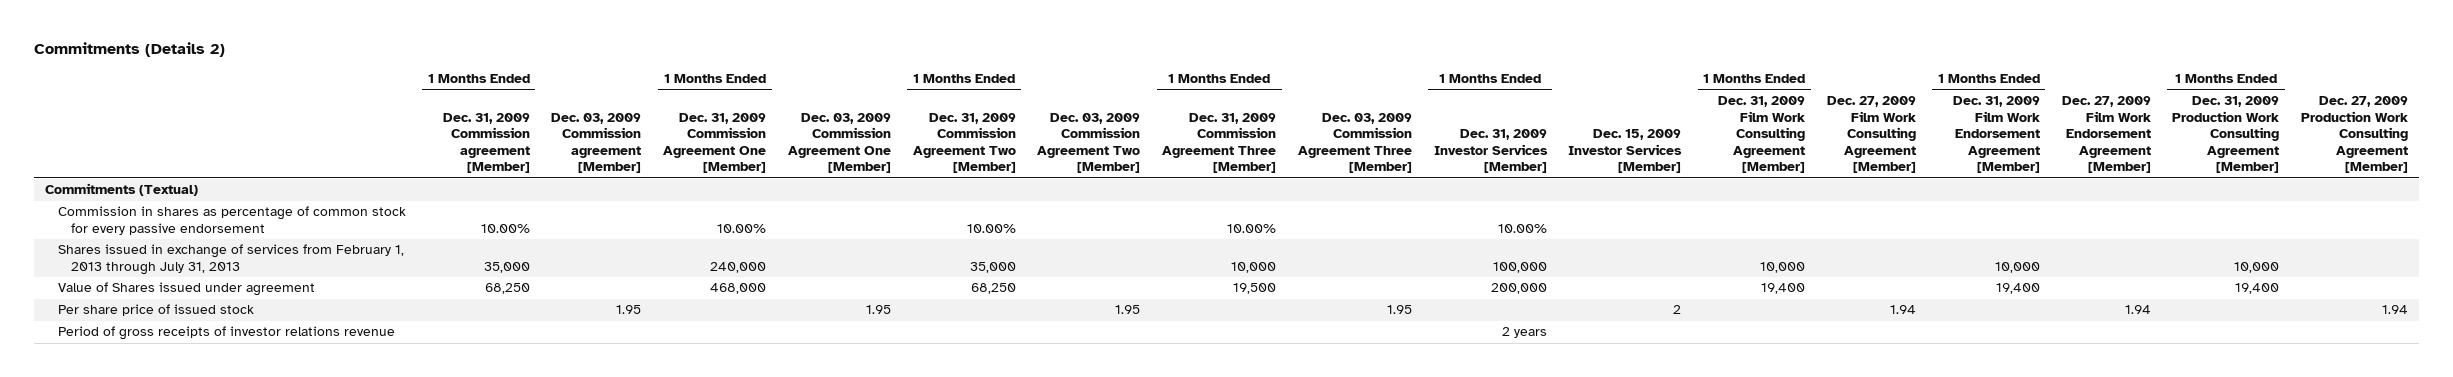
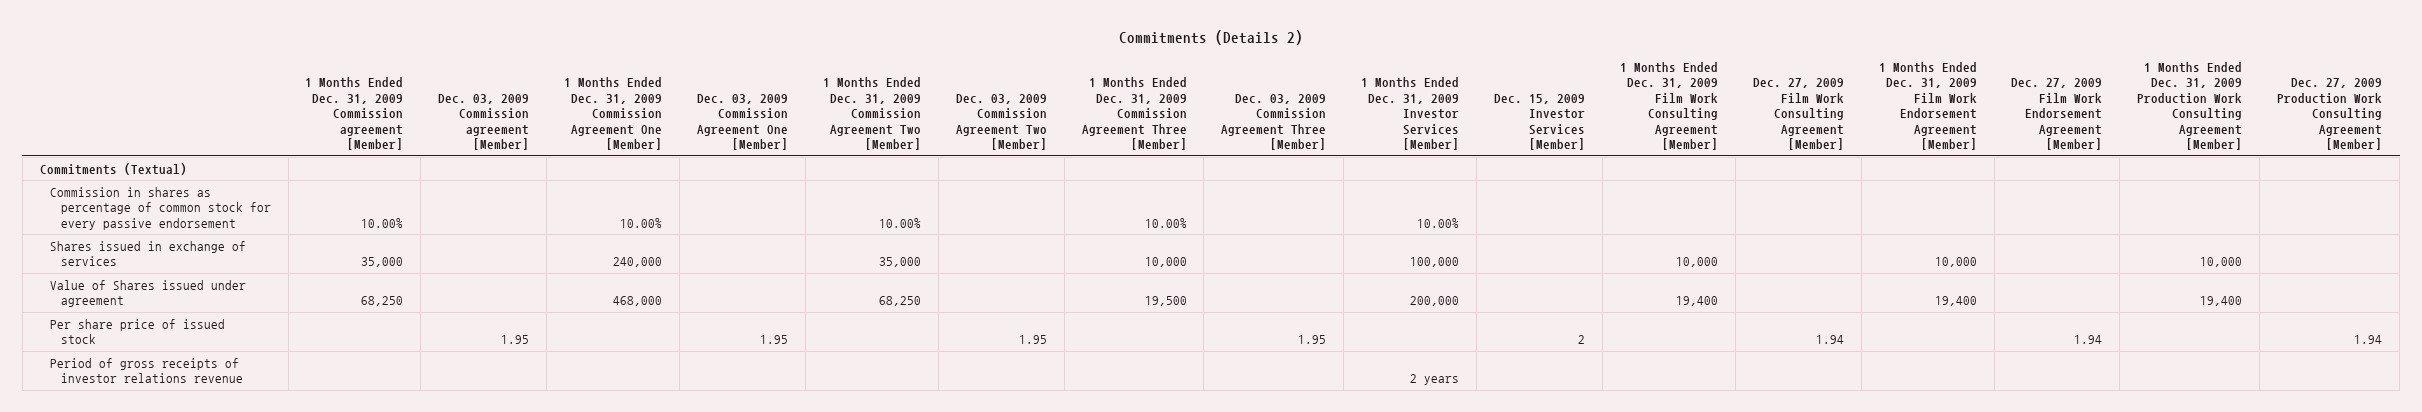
[57,244,404,275] Shares issued in exchange of services from February 1, 2013 through July 31, 2013 -> [50,240,247,267] Shares issued in exchange of services

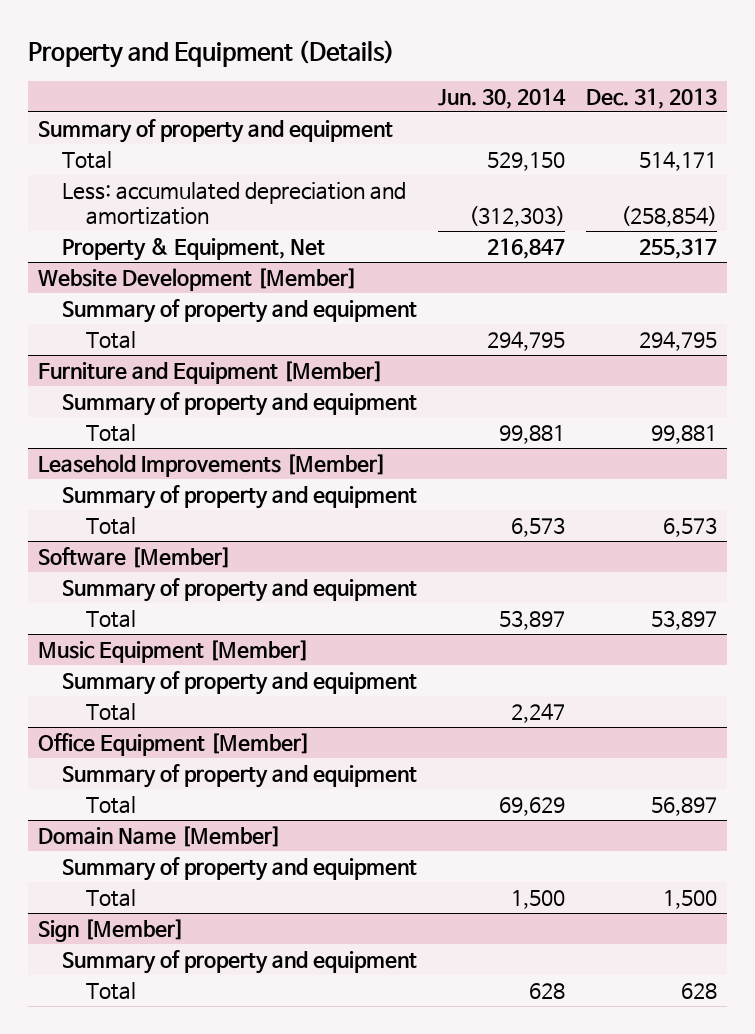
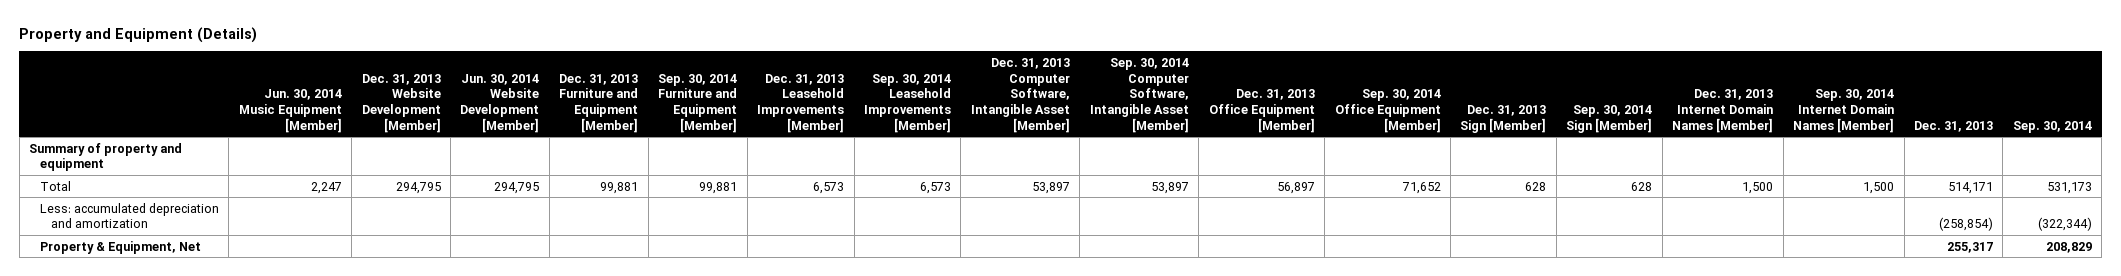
[438,87,567,109] Jun. 30, 2014 -> none
none -> [238,89,342,133] Jun. 30, 2014 Music Equipment [Member]
none -> [361,73,441,133] Dec. 31, 2013 Website Development [Member]
none -> [460,73,540,133] Jun. 30, 2014 Website Development [Member]
none -> [559,73,639,133] Dec. 31, 2013 Furniture and Equipment [Member]
none -> [658,73,738,133] Sep. 30, 2014 Furniture and Equipment [Member]
none -> [757,73,845,133] Dec. 31, 2013 Leasehold Improvements [Member]
none -> [864,73,952,133] Sep. 30, 2014 Leasehold Improvements [Member]
none -> [970,57,1070,133] Dec. 31, 2013 Computer Software, Intangible Asset [Member]
none -> [1089,57,1189,133] Sep. 30, 2014 Computer Software, Intangible Asset [Member]
none -> [1208,89,1315,133] Dec. 31, 2013 Office Equipment [Member]
none -> [1334,89,1441,133] Sep. 30, 2014 Office Equipment [Member]
none -> [1460,104,1547,133] Dec. 31, 2013 Sign [Member]
none -> [1566,104,1653,133] Sep. 30, 2014 Sign [Member]
none -> [1672,89,1774,133] Dec. 31, 2013 Internet Domain Names [Member]
none -> [1793,89,1895,133] Sep. 30, 2014 Internet Domain Names [Member]
none -> [2012,120,2092,133] Sep. 30, 2014
[38,267,358,291] Website Development [Member] -> none
[62,298,418,323] Summary of property and equipment -> none
[86,330,137,349] Total -> none
[38,360,384,384] Furniture and Equipment [Member] -> none
[62,391,418,416] Summary of property and equipment -> none
[86,423,137,442] Total -> none
[38,453,387,477] Leasehold Improvements [Member] -> none
[62,484,418,509] Summary of property and equipment -> none
[86,516,137,535] Total -> none
[38,546,232,568] Software [Member] -> none
[62,577,418,602] Summary of property and equipment -> none
[86,609,137,628] Total -> none
[38,639,310,663] Music Equipment [Member] -> none
[62,670,418,695] Summary of property and equipment -> none
[86,702,137,721] Total -> none
[38,732,311,756] Office Equipment [Member] -> none
[62,763,418,788] Summary of property and equipment -> none
[86,795,137,814] Total -> none
[38,825,282,847] Domain Name [Member] -> none
[62,856,418,881] Summary of property and equipment -> none
[86,888,137,907] Total -> none
[38,918,185,942] Sign [Member] -> none
[62,949,418,974] Summary of property and equipment -> none
[86,981,137,1000] Total -> none

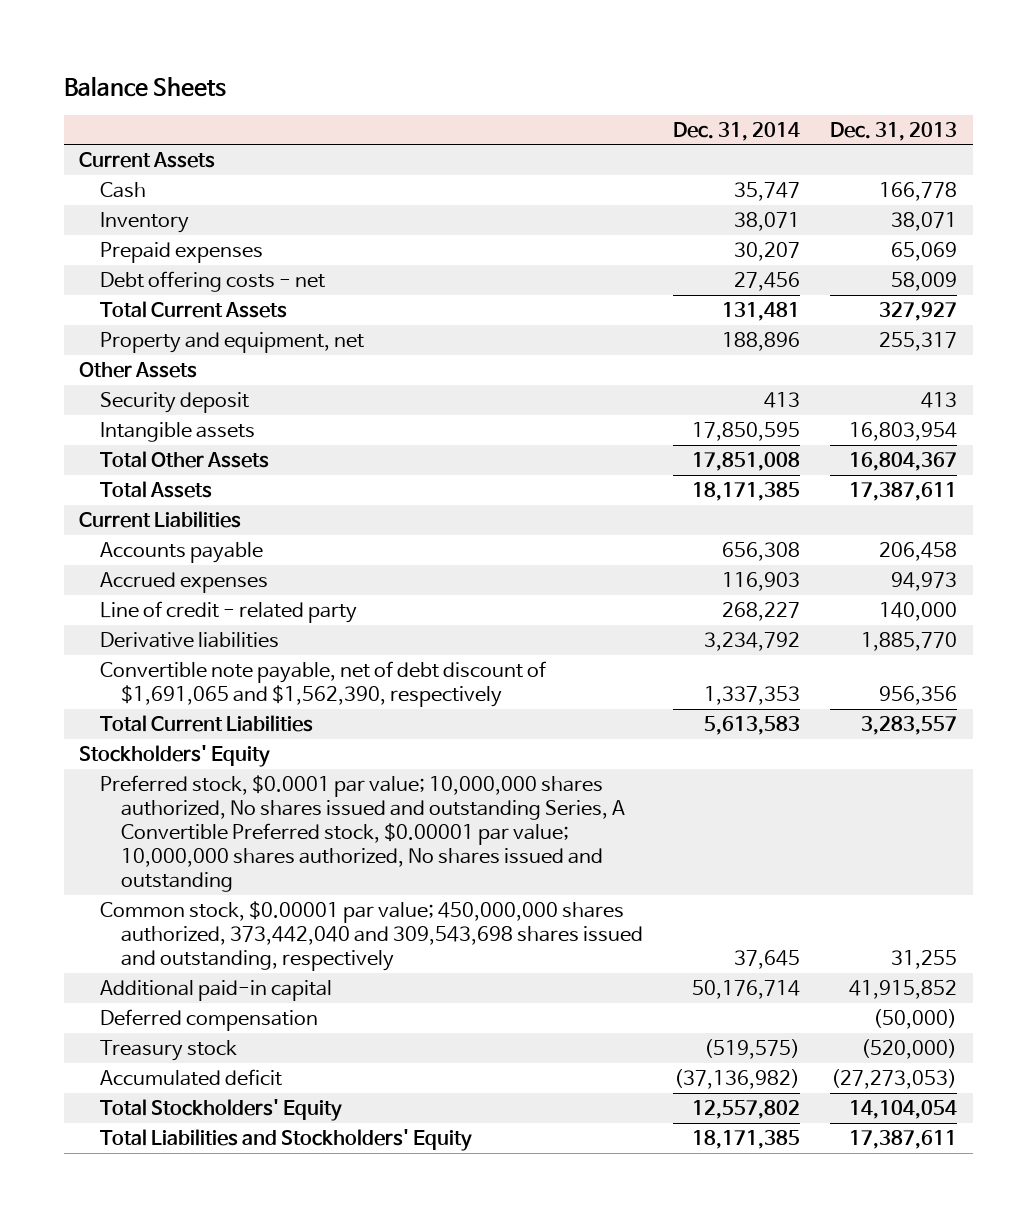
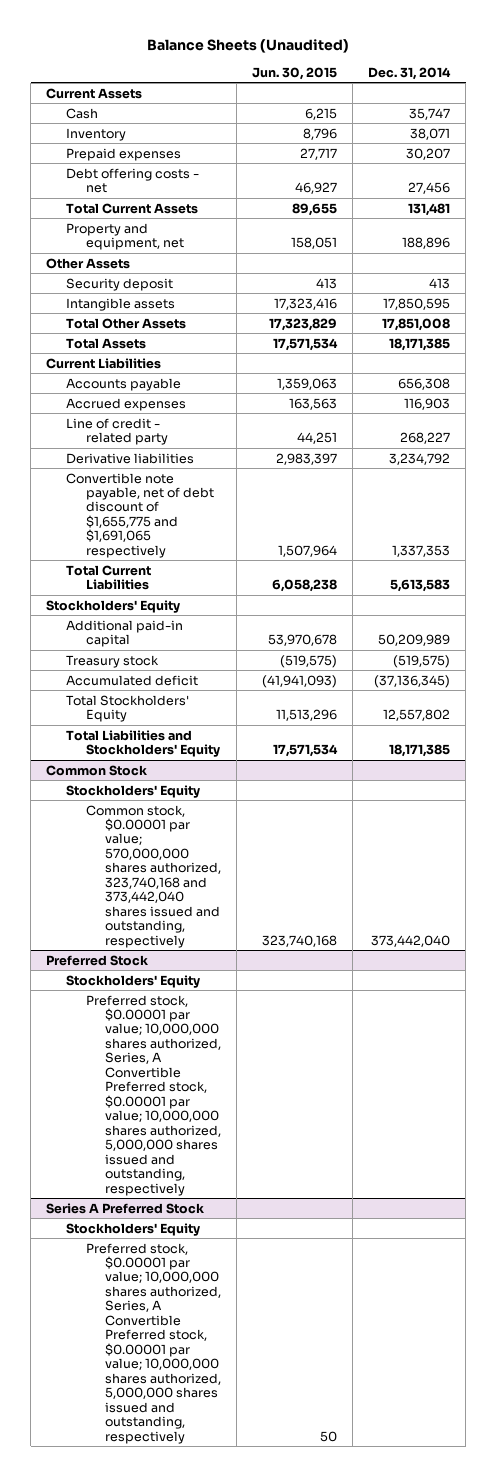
[63,75,226,97] Balance Sheets -> [147,38,350,53] Balance Sheets (Unaudited)
[830,121,958,141] Dec. 31, 2013 -> none
none -> [252,66,338,80] Jun. 30, 2015
[100,660,547,708] Convertible note payable, net of debt discount of $1,691,065 and $1,562,390, respectively -> [65,472,214,558] Convertible note payable, net of debt discount of $1,655,775 and $1,691,065 respectively
[100,774,626,893] Preferred stock, $0.0001 par value; 10,000,000 shares authorized, No shares issued and outstanding Series, A Convertible Preferred stock, $0.00001 par value; 10,000,000 shares authorized, No shares issued and outstanding -> none
[100,900,644,972] Common stock, $0.00001 par value; 450,000,000 shares authorized, 373,442,040 and 309,543,698 shares issued and outstanding, respectively -> none
[100,1008,319,1031] Deferred compensation -> none
[692,979,801,999] 50,176,714 -> [378,634,451,647] 50,209,989
[674,1068,801,1089] (37,136,982) -> [374,674,451,688] (37,136,345)
none -> [46,764,148,776] Common Stock
none -> [65,784,200,798] Stockholders' Equity
none -> [85,804,222,948] Common stock, $0.00001 par value; 570,000,000 shares authorized, 323,740,168 and 373,442,040 shares issued and outstanding, respectively
none -> [46,954,149,966] Preferred Stock
none -> [65,974,200,988] Stockholders' Equity
none -> [85,994,222,1196] Preferred stock, $0.00001 par value; 10,000,000 shares authorized, Series, A Convertible Preferred stock, $0.00001 par value; 10,000,000 shares authorized, 5,000,000 shares issued and outstanding, respectively
none -> [46,1202,205,1214] Series A Preferred Stock
none -> [65,1222,200,1236] Stockholders' Equity
none -> [85,1242,222,1444] Preferred stock, $0.00001 par value; 10,000,000 shares authorized, Series, A Convertible Preferred stock, $0.00001 par value; 10,000,000 shares authorized, 5,000,000 shares issued and outstanding, respectively

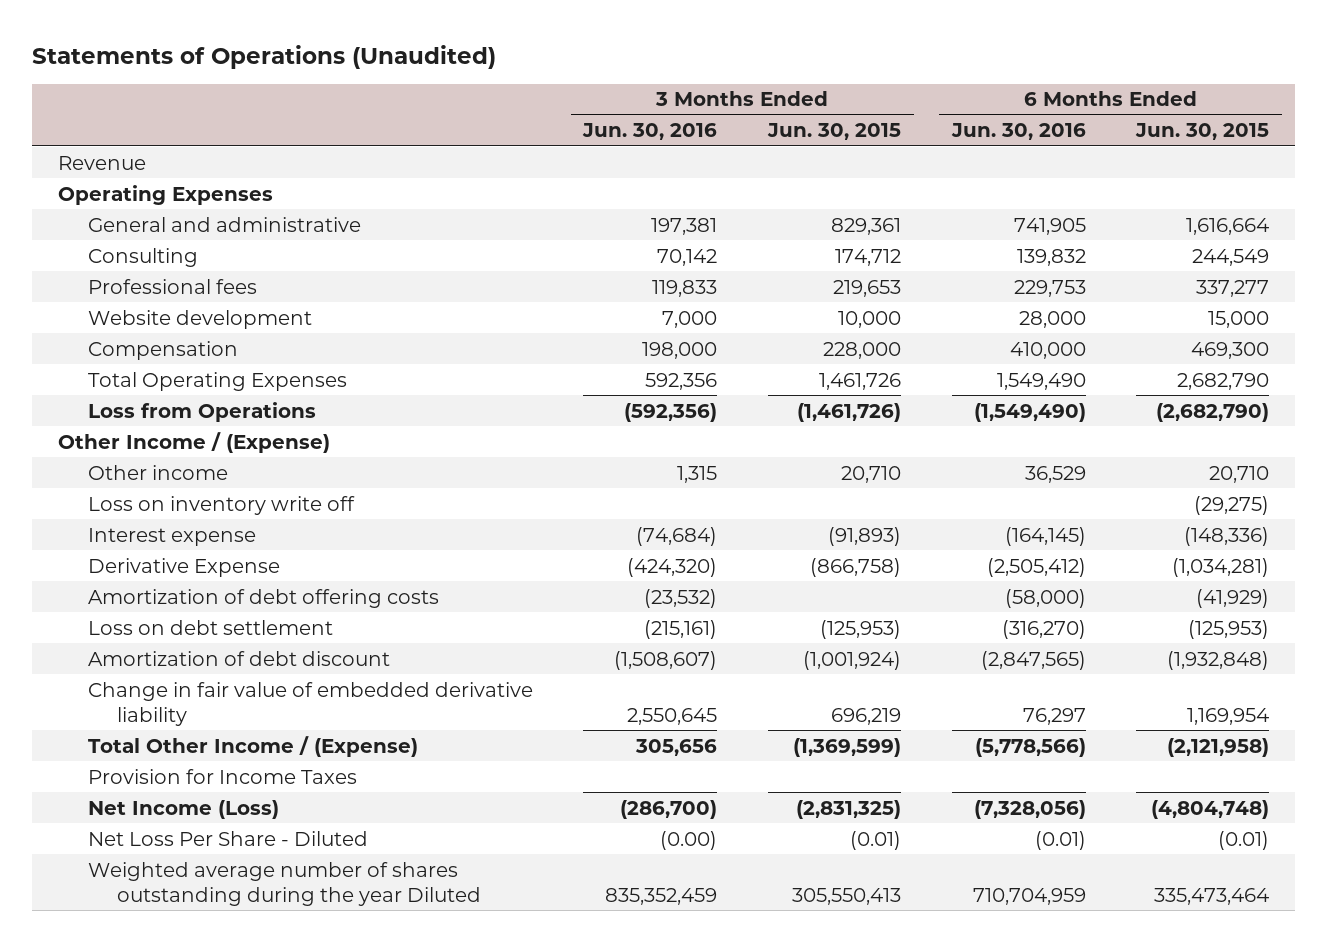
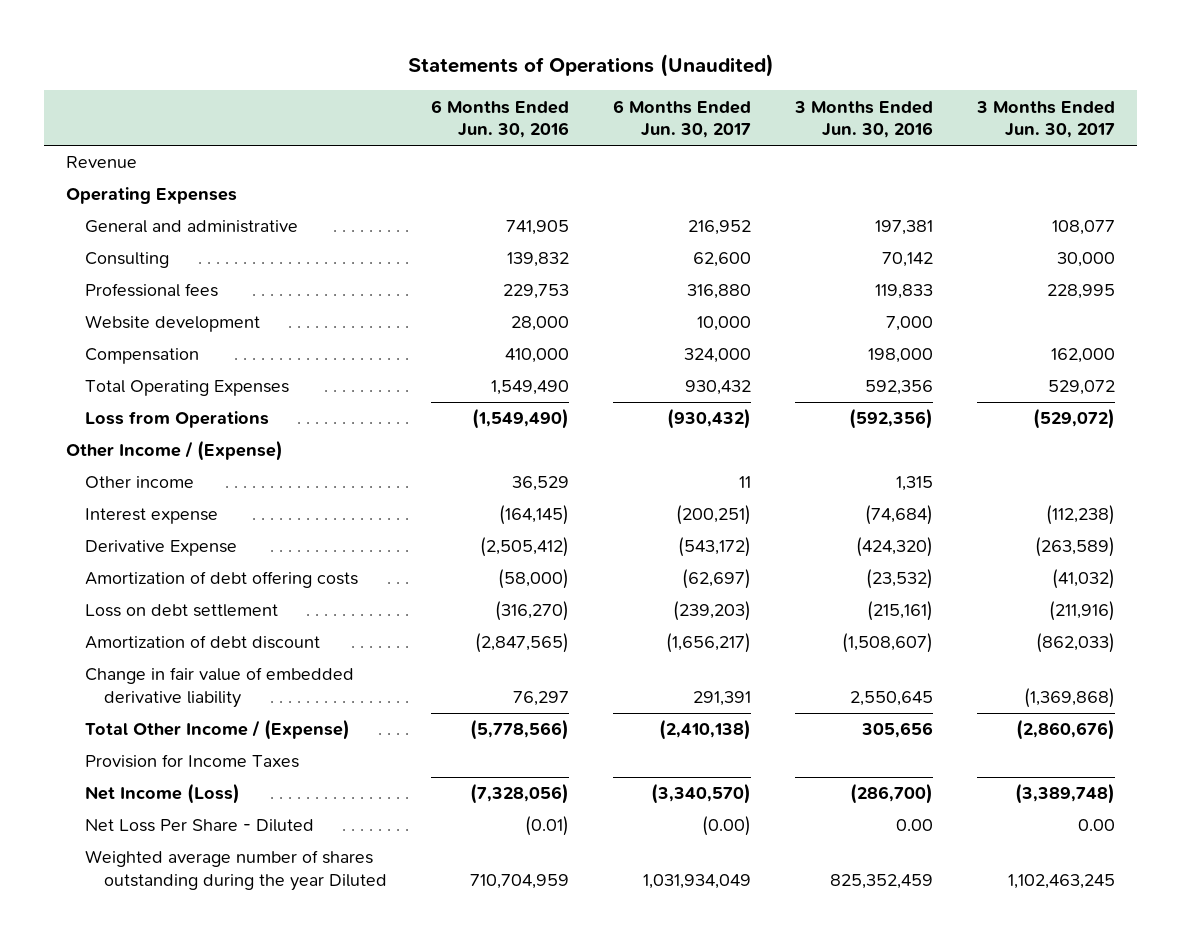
[766,123,901,141] Jun. 30, 2015 -> none
[1135,123,1270,141] Jun. 30, 2015 -> none
none -> [613,99,752,139] 6 Months Ended Jun. 30, 2017
none -> [976,100,1116,139] 3 Months Ended Jun. 30, 2017
[87,495,355,515] Loss on inventory write off -> none
[660,830,718,850] (0.00) -> [896,819,934,832] 0.00
[605,887,718,905] 835,352,459 -> [830,873,934,889] 825,352,459

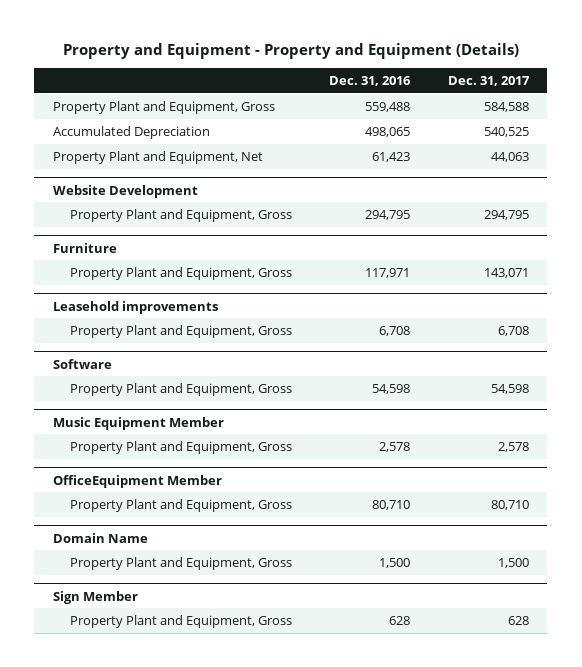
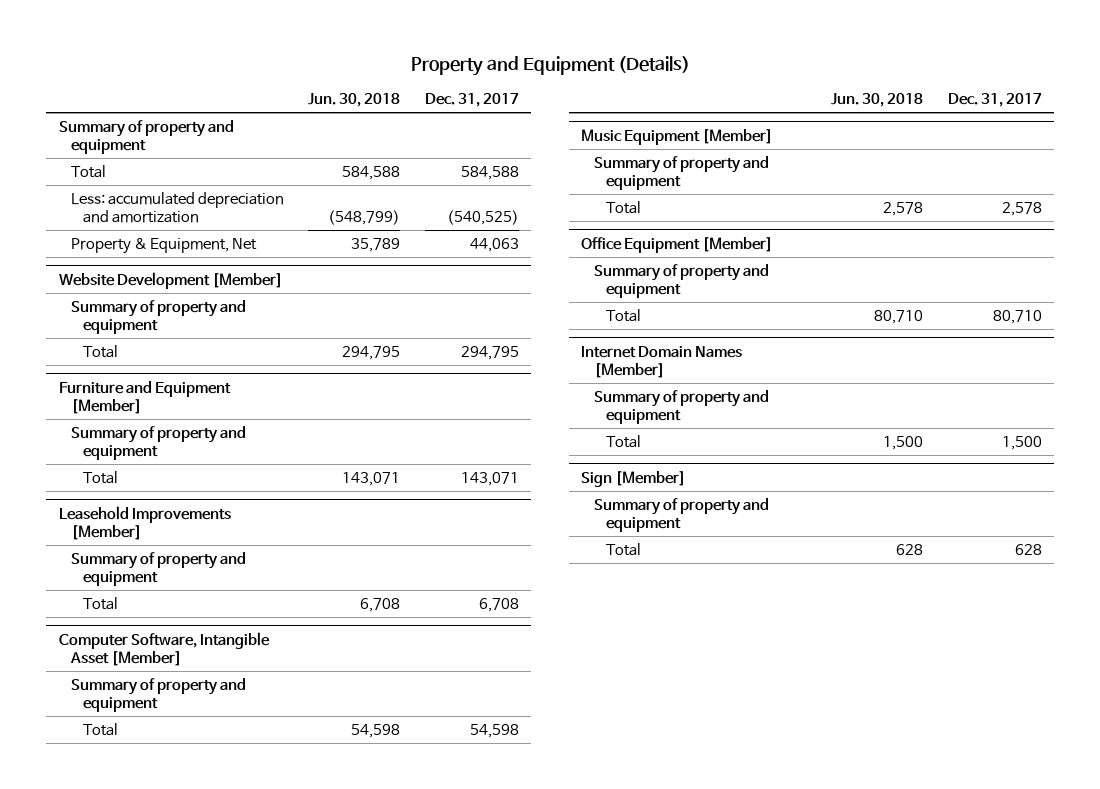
[62,42,519,59] Property and Equipment - Property and Equipment (Details) -> [411,56,691,77] Property and Equipment (Details)
[329,76,412,87] Dec. 31, 2016 -> none
none -> [308,93,401,108] Jun. 30, 2018
[53,242,118,253] Furniture -> none
[53,358,113,369] Software -> none
none -> [58,120,234,154] Summary of property and equipment
[53,100,276,114] Property Plant and Equipment, Gross -> [70,165,106,179] Total
[53,125,211,139] Accumulated Depreciation -> [70,192,284,223] Less: accumulated depreciation and amortization
[483,126,529,137] 540,525 -> [446,209,519,225] (540,525)
[53,150,264,164] Property Plant and Equipment, Net -> [70,238,257,255] Property & Equipment, Net
[53,184,199,198] Website Development -> [58,271,283,289] Website Development [Member]
none -> [70,300,246,334] Summary of property and equipment
[69,208,292,222] Property Plant and Equipment, Gross -> [83,345,119,359] Total
none -> [58,380,231,414] Furniture and Equipment [Member]
none -> [70,426,246,460] Summary of property and equipment
[69,266,292,280] Property Plant and Equipment, Gross -> [83,471,119,485] Total
[53,300,219,314] Leasehold improvements -> [58,505,231,540] Leasehold Improvements [Member]
none -> [70,552,246,586] Summary of property and equipment
[69,324,292,338] Property Plant and Equipment, Gross -> [83,597,119,611] Total
none -> [58,631,270,666] Computer Software, Intangible Asset [Member]
none -> [70,678,246,712] Summary of property and equipment
[69,382,292,396] Property Plant and Equipment, Gross -> [83,723,119,737] Total
[53,416,225,430] Music Equipment Member -> [581,128,774,145] Music Equipment [Member]
none -> [593,156,769,190] Summary of property and equipment
[69,440,292,454] Property Plant and Equipment, Gross -> [605,201,641,215] Total
[53,474,223,488] OfficeEquipment Member -> [581,236,774,253] Office Equipment [Member]
none -> [593,264,769,298] Summary of property and equipment
[69,498,292,512] Property Plant and Equipment, Gross -> [605,309,641,323] Total
[53,532,149,543] Domain Name -> [581,345,743,378] Internet Domain Names [Member]
none -> [593,390,769,424] Summary of property and equipment
[69,556,292,570] Property Plant and Equipment, Gross -> [605,435,641,449] Total
[53,590,139,604] Sign Member -> [581,470,687,487] Sign [Member]
none -> [593,498,769,532] Summary of property and equipment
[69,614,292,628] Property Plant and Equipment, Gross -> [605,543,641,557] Total

